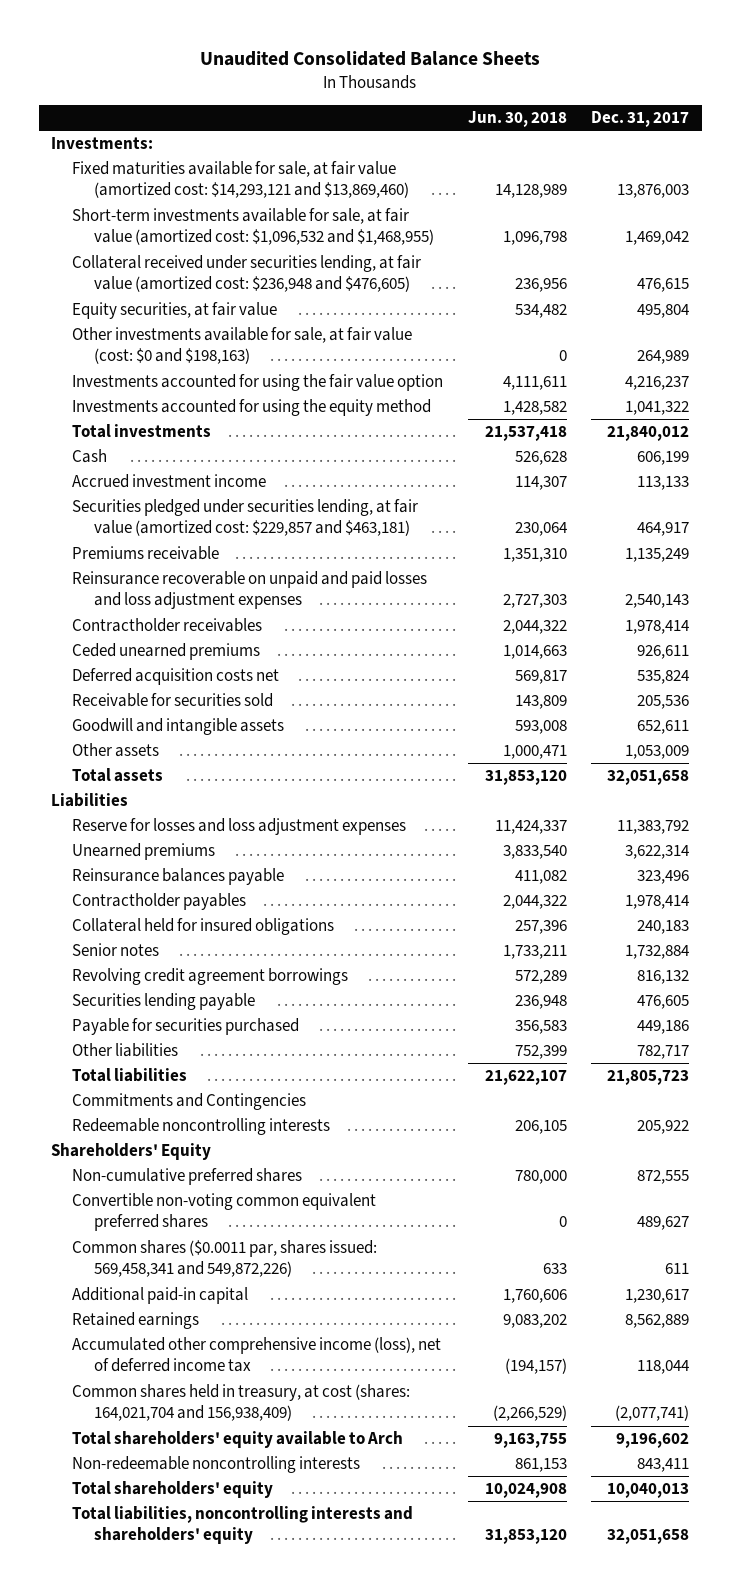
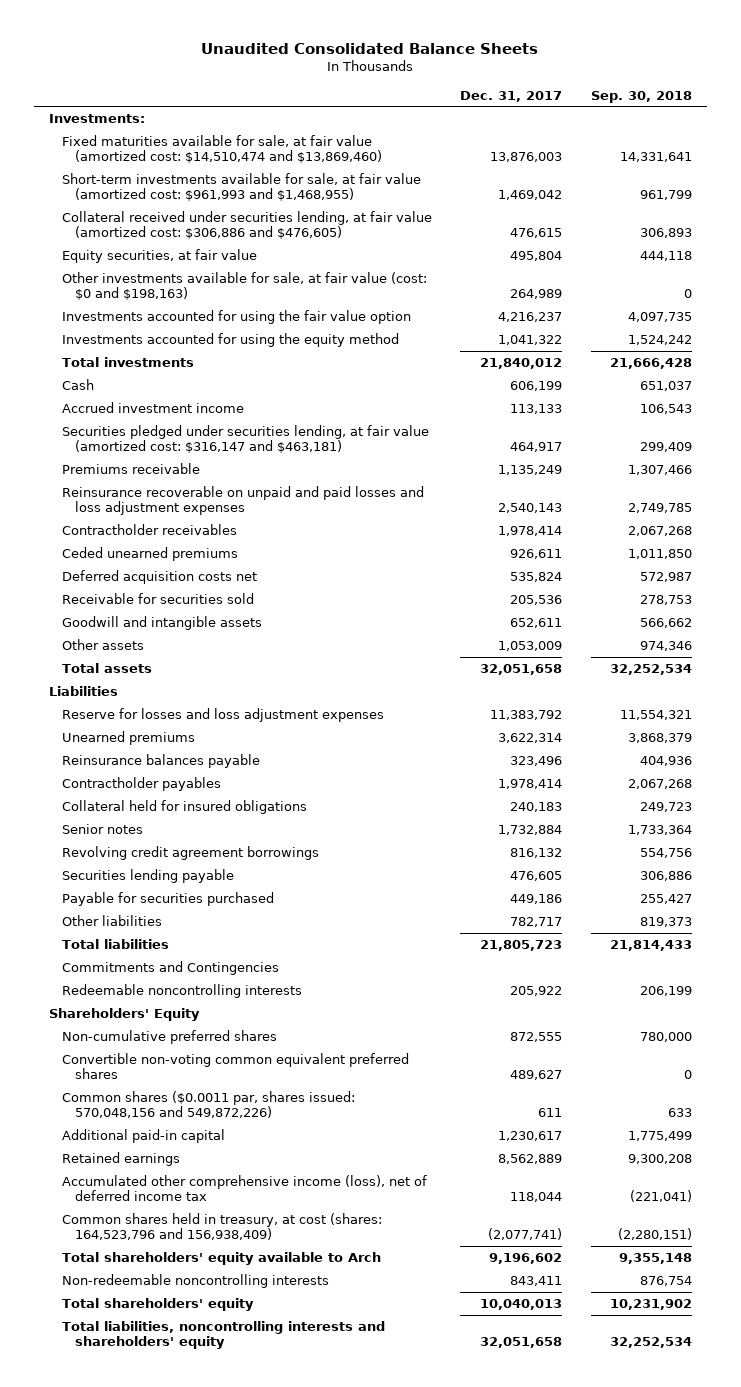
[467,110,567,127] Jun. 30, 2018 -> none
none -> [591,90,693,103] Sep. 30, 2018
[72,161,409,199] Fixed maturities available for sale, at fair value (amortized cost: $14,293,121 and $13,869,460) -> [61,134,382,163] Fixed maturities available for sale, at fair value (amortized cost: $14,510,474 and $13,869,460)
[72,208,434,246] Short-term investments available for sale, at fair value (amortized cost: $1,096,532 and $1,468,955) -> [61,172,421,201] Short-term investments available for sale, at fair value (amortized cost: $961,993 and $1,468,955)
[72,255,422,293] Collateral received under securities lending, at fair value (amortized cost: $236,948 and $476,605) -> [61,210,432,239] Collateral received under securities lending, at fair value (amortized cost: $306,886 and $476,605)
[72,499,419,537] Securities pledged under securities lending, at fair value (amortized cost: $229,857 and $463,181) -> [61,424,429,453] Securities pledged under securities lending, at fair value (amortized cost: $316,147 and $463,181)
[72,1240,378,1278] Common shares ($0.0011 par, shares issued: 569,458,341 and 549,872,226) -> [61,1090,355,1118] Common shares ($0.0011 par, shares issued: 570,048,156 and 549,872,226)
[72,1384,411,1422] Common shares held in treasury, at cost (shares: 164,021,704 and 156,938,409) -> [61,1212,382,1240] Common shares held in treasury, at cost (shares: 164,523,796 and 156,938,409)

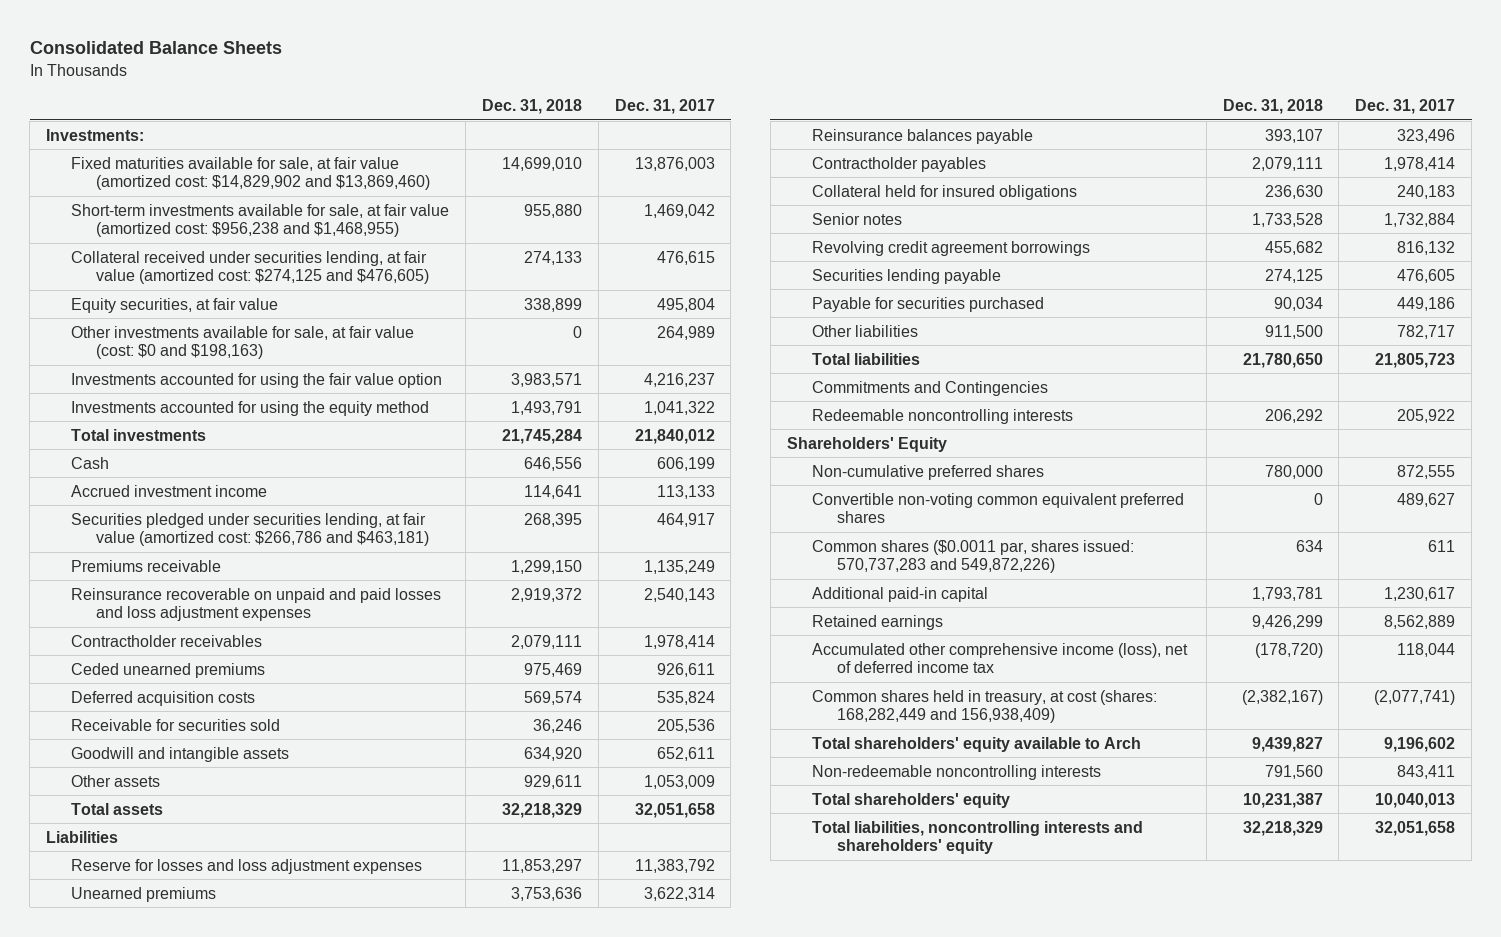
[201,42,539,54] Unaudited Consolidated Balance Sheets -> [29,41,282,55] Consolidated Balance Sheets
[591,90,693,103] Sep. 30, 2018 -> none
none -> [481,99,582,115] Dec. 31, 2018
[61,134,382,163] Fixed maturities available for sale, at fair value (amortized cost: $14,510,474 and $13,869,460) -> [71,156,431,191] Fixed maturities available for sale, at fair value (amortized cost: $14,829,902 and $13,869,460)
[61,172,421,201] Short-term investments available for sale, at fair value (amortized cost: $961,993 and $1,468,955) -> [71,203,450,238] Short-term investments available for sale, at fair value (amortized cost: $956,238 and $1,468,955)
[61,210,432,239] Collateral received under securities lending, at fair value (amortized cost: $306,886 and $476,605) -> [71,250,430,285] Collateral received under securities lending, at fair value (amortized cost: $274,125 and $476,605)
[61,424,429,453] Securities pledged under securities lending, at fair value (amortized cost: $316,147 and $463,181) -> [71,512,430,547] Securities pledged under securities lending, at fair value (amortized cost: $266,786 and $463,181)
[61,569,257,584] Deferred acquisition costs net -> [71,690,256,706] Deferred acquisition costs
[61,1090,355,1118] Common shares ($0.0011 par, shares issued: 570,048,156 and 549,872,226) -> [811,539,1134,574] Common shares ($0.0011 par, shares issued: 570,737,283 and 549,872,226)
[61,1212,382,1240] Common shares held in treasury, at cost (shares: 164,523,796 and 156,938,409) -> [811,689,1157,724] Common shares held in treasury, at cost (shares: 168,282,449 and 156,938,409)

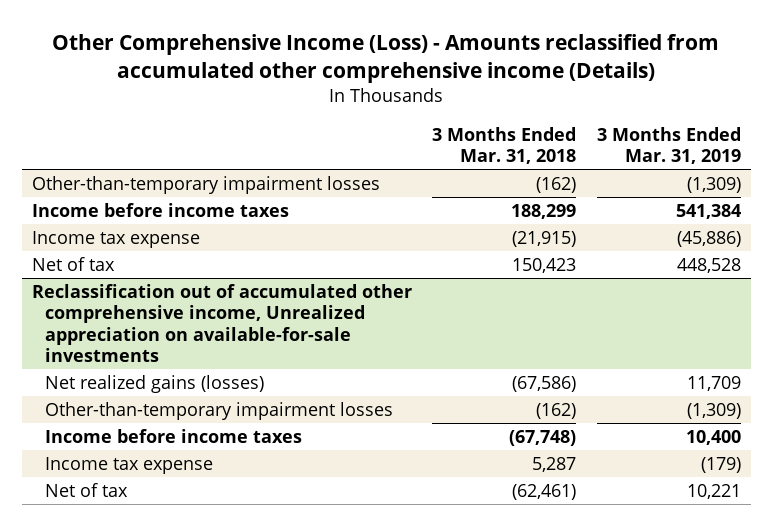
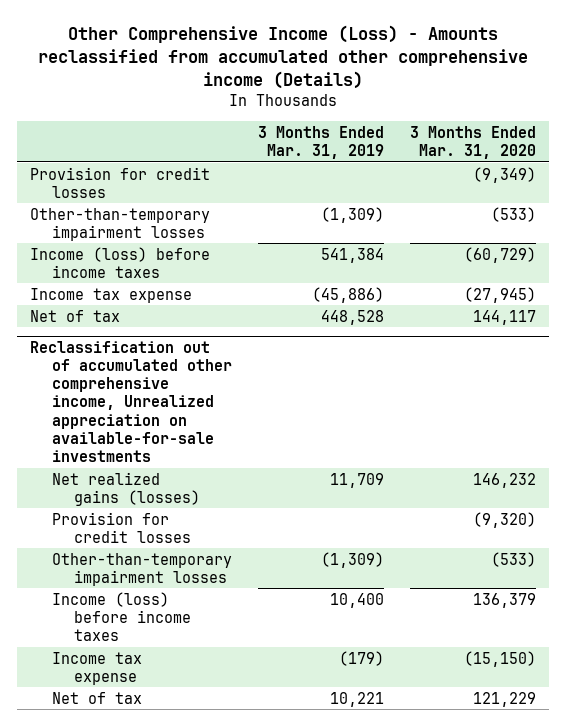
[432,126,577,164] 3 Months Ended Mar. 31, 2018 -> none
none -> [409,125,536,159] 3 Months Ended Mar. 31, 2020
none -> [29,166,210,198] Provision for credit losses
[31,202,289,217] Income before income taxes -> [29,246,210,278] Income (loss) before income taxes
none -> [51,511,191,543] Provision for credit losses
[44,428,302,443] Income before income taxes -> [51,591,191,642] Income (loss) before income taxes

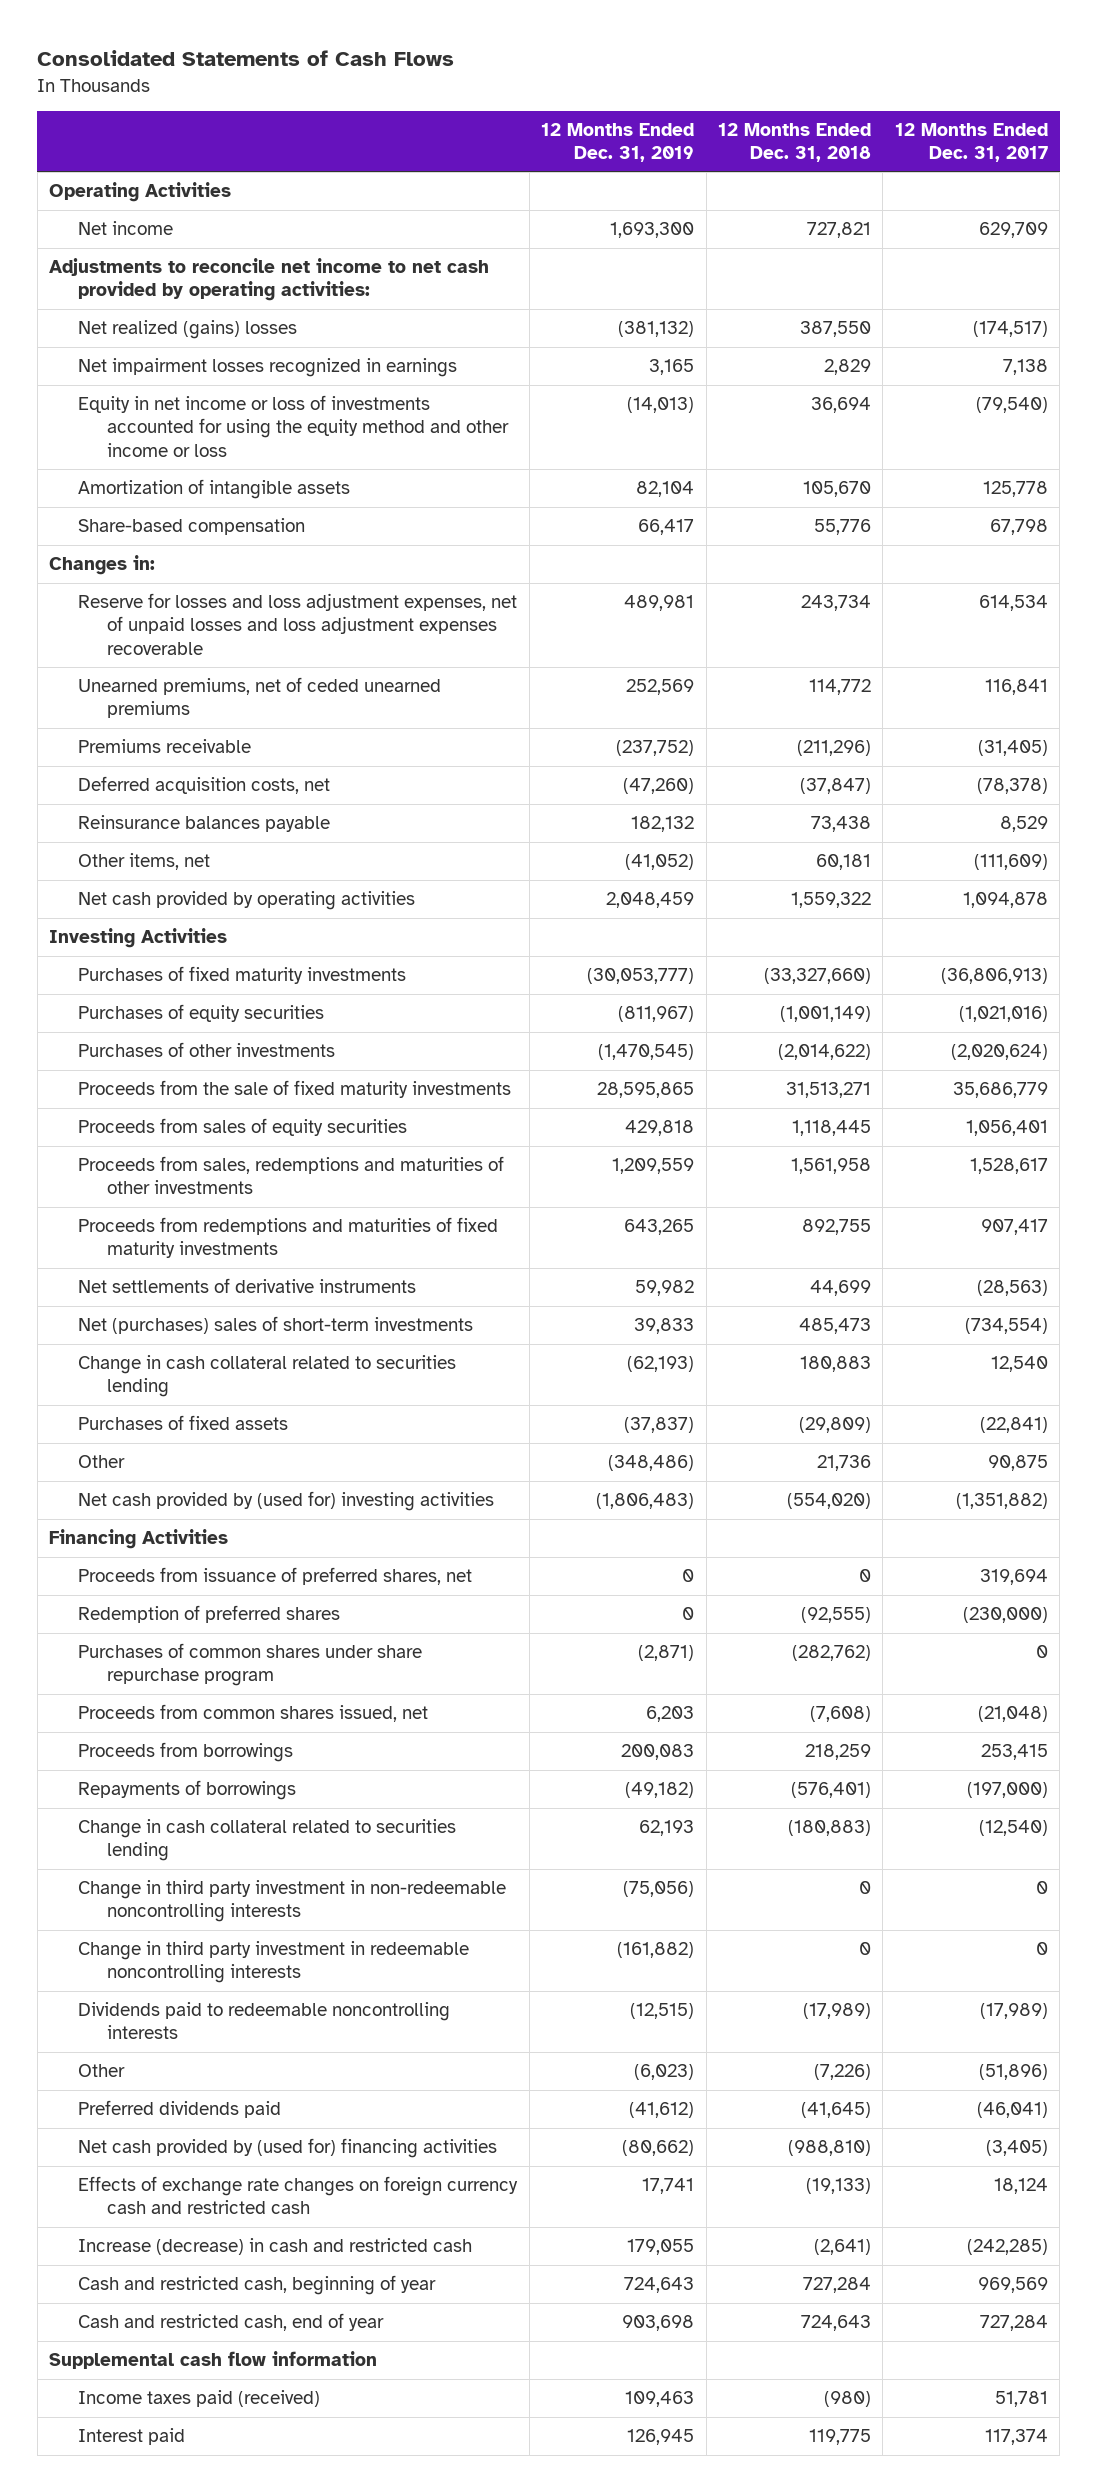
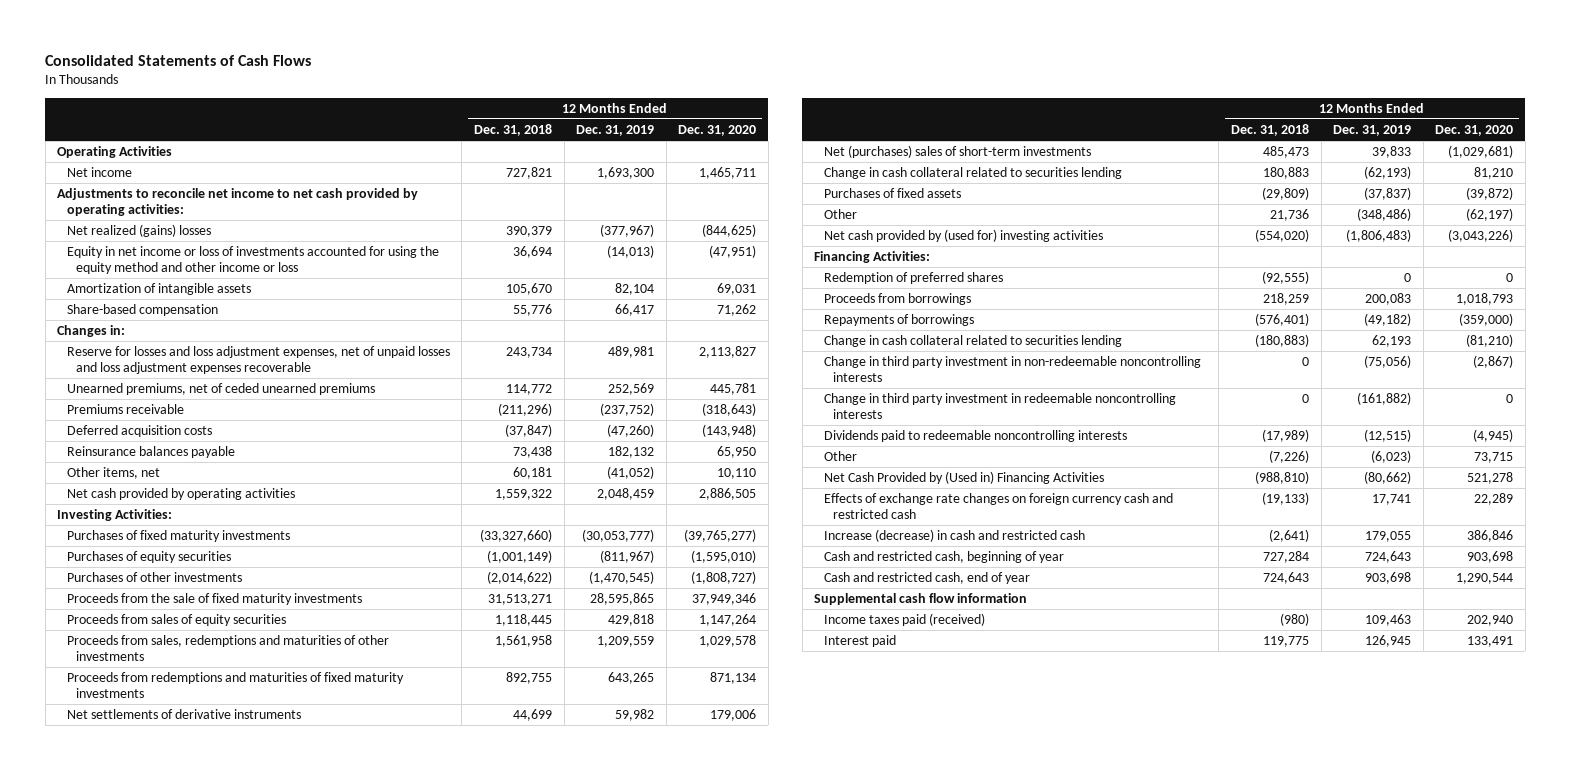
[894,122,1048,162] 12 Months Ended Dec. 31, 2017 -> none
none -> [678,124,757,136] Dec. 31, 2020
[78,358,458,378] Net impairment losses recognized in earnings -> none
[618,321,695,338] (381,132) -> [600,223,655,237] (377,967)
[799,321,871,338] 387,550 -> [505,225,552,237] 390,379
[78,776,331,795] Deferred acquisition costs, net -> [66,424,212,437] Deferred acquisition costs
[49,928,228,949] Investing Activities -> [57,508,173,521] Investing Activities:
[78,1567,473,1586] Proceeds from issuance of preferred shares, net -> none
[49,1529,229,1550] Financing Activities -> [814,250,931,263] Financing Activities:
[78,1643,423,1687] Purchases of common shares under share repurchase program -> none
[78,1704,429,1723] Proceeds from common shares issued, net -> none
[78,2100,282,2119] Preferred dividends paid -> none
[78,2138,498,2159] Net cash provided by (used for) financing activities -> [823,470,1104,484] Net Cash Provided by (Used in) Financing Activities

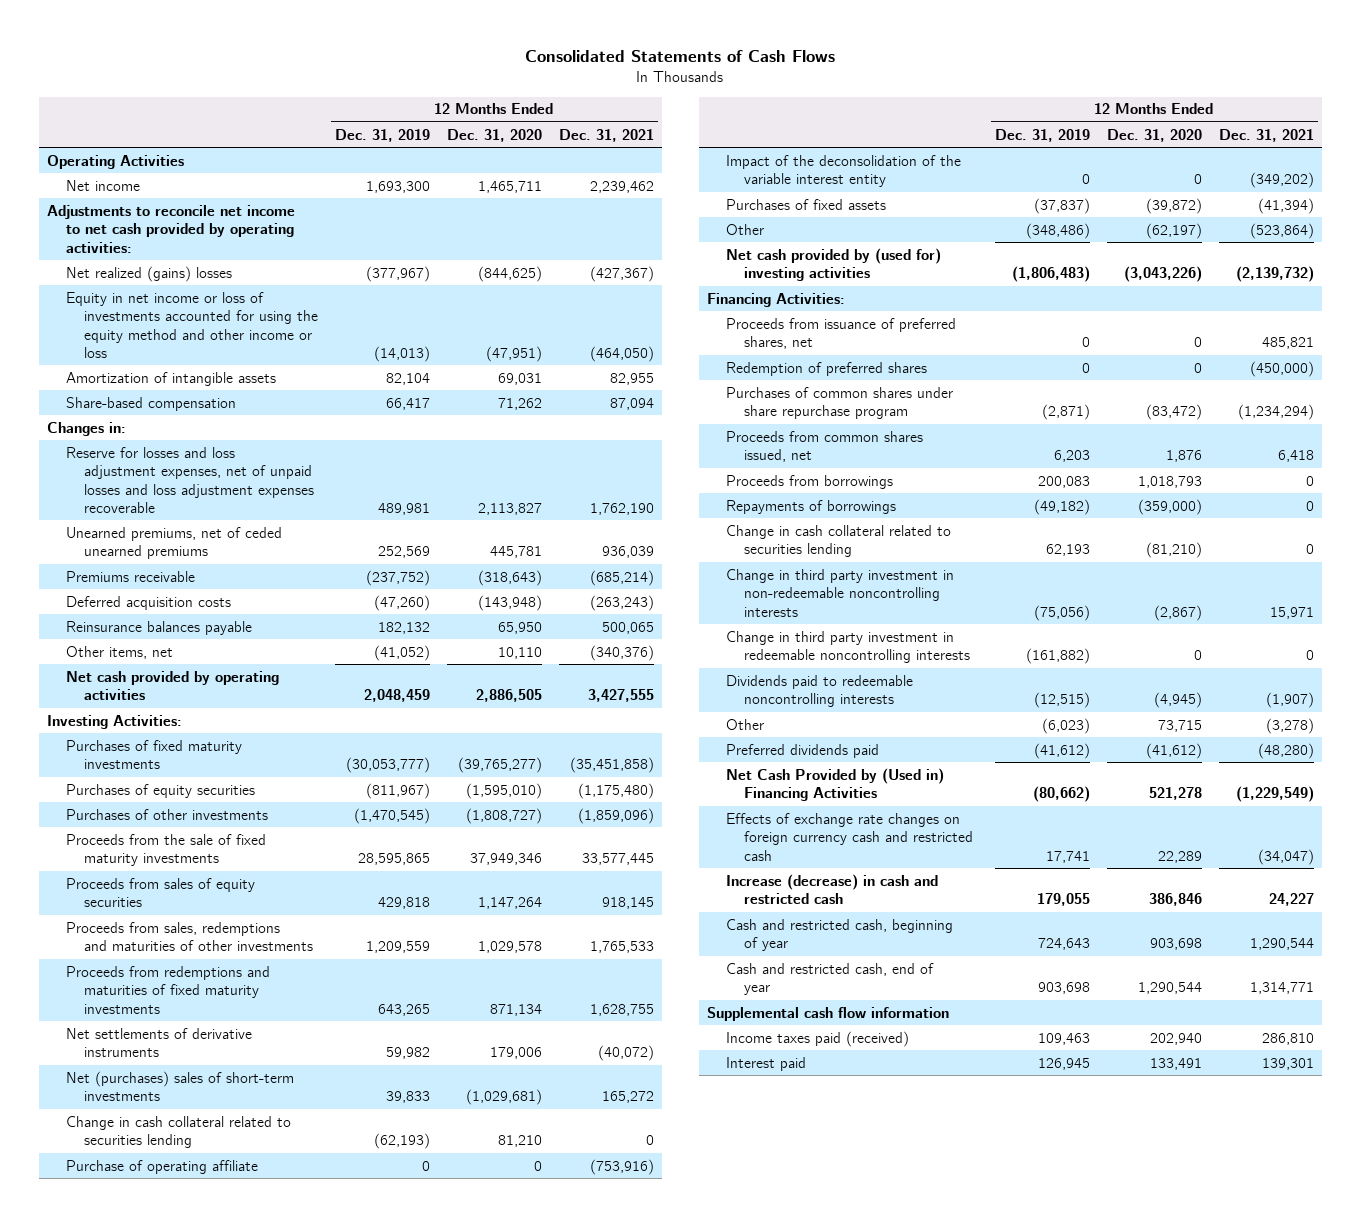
[473,123,552,136] Dec. 31, 2018 -> none
none -> [558,128,654,142] Dec. 31, 2021
none -> [65,1159,258,1174] Purchase of operating affiliate
none -> [725,154,961,188] Impact of the deconsolidation of the variable interest entity
none -> [725,317,956,350] Proceeds from issuance of preferred shares, net
none -> [725,386,953,420] Purchases of common shares under share repurchase program
none -> [725,430,923,463] Proceeds from common shares issued, net
none -> [725,743,879,758] Preferred dividends paid

